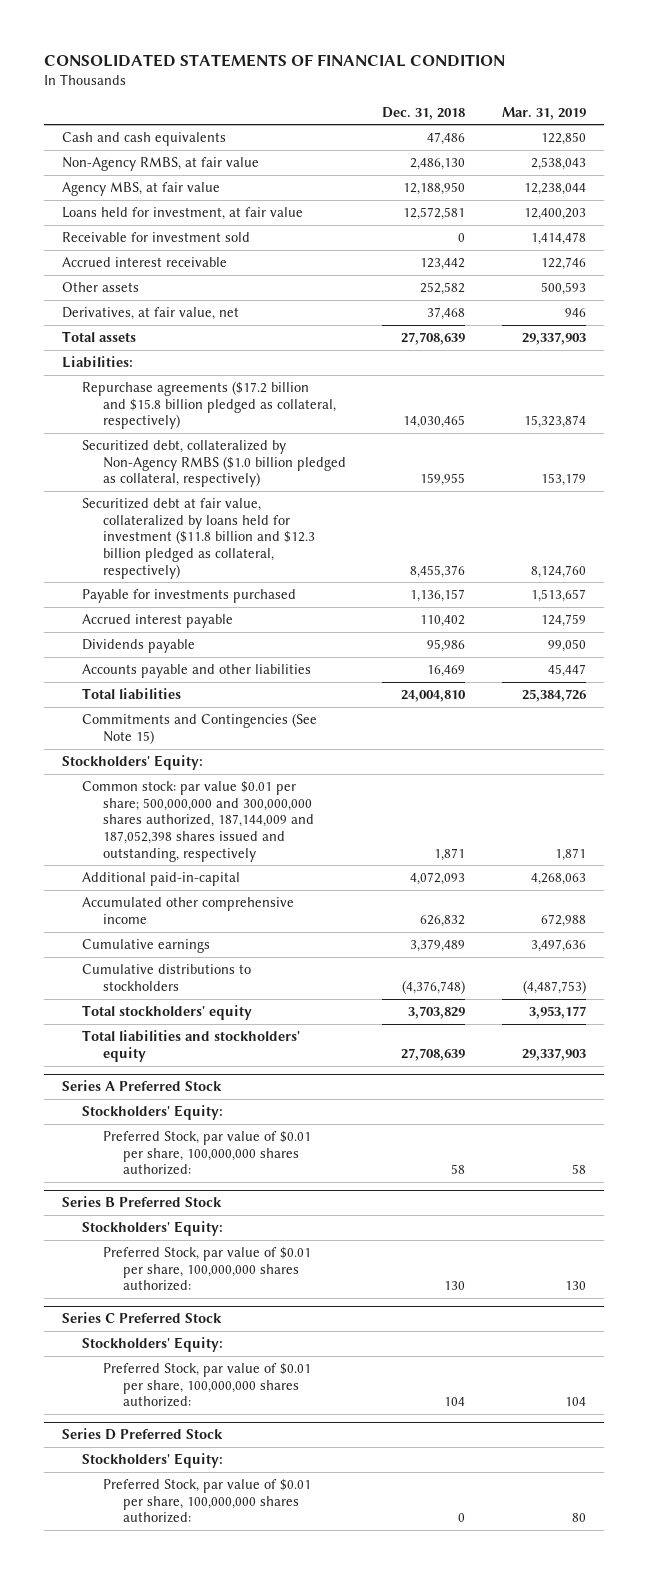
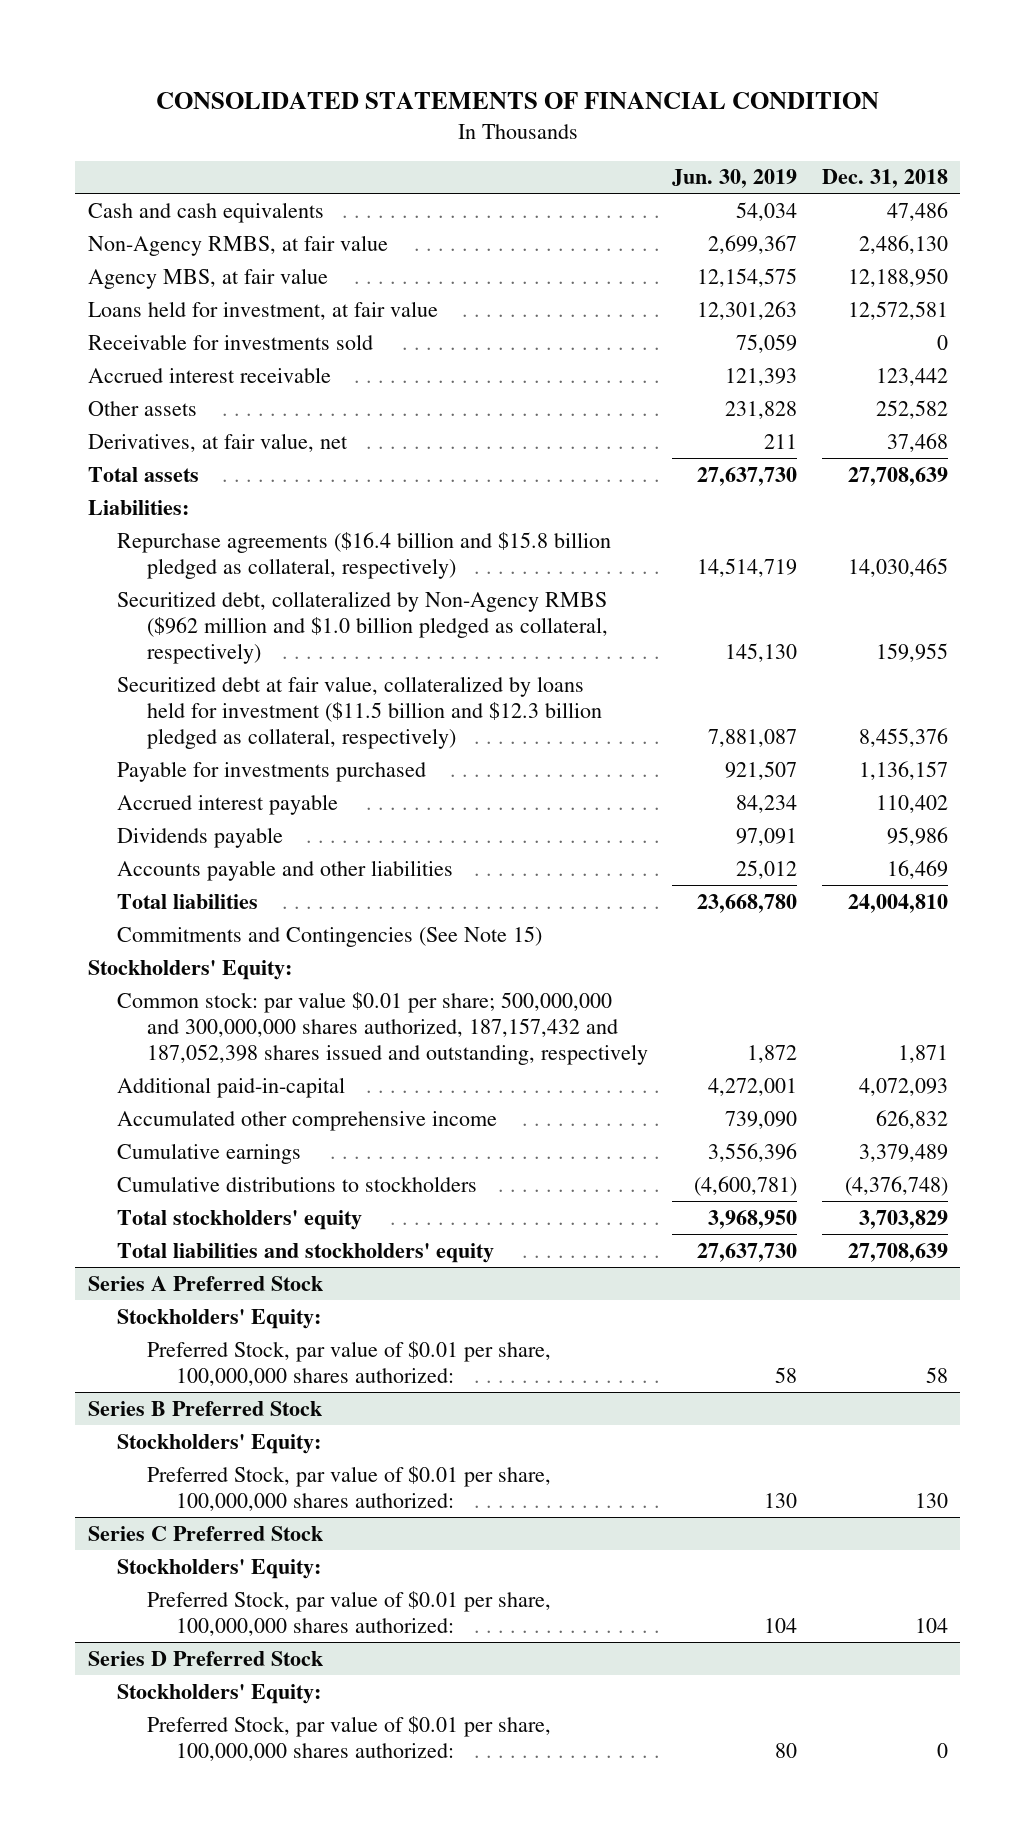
[501,106,586,120] Mar. 31, 2019 -> none
none -> [672,169,798,189] Jun. 30, 2019
[61,232,250,243] Receivable for investment sold -> [87,333,373,350] Receivable for investments sold
[82,381,336,430] Repurchase agreements ($17.2 billion and $15.8 billion pledged as collateral, respectively) -> [117,531,612,579] Repurchase agreements ($16.4 billion and $15.8 billion pledged as collateral, respectively)
[82,440,346,488] Securitized debt, collateralized by Non-Agency RMBS ($1.0 billion pledged as collateral, respectively) -> [117,590,608,664] Securitized debt, collateralized by Non-Agency RMBS ($962 million and $1.0 billion pledged as collateral, respectively)
[82,498,315,579] Securitized debt at fair value, collateralized by loans held for investment ($11.8 billion and $12.3 billion pledged as collateral, respectively) -> [117,675,602,749] Securitized debt at fair value, collateralized by loans held for investment ($11.5 billion and $12.3 billion pledged as collateral, respectively)
[82,781,314,862] Common stock: par value $0.01 per share; 500,000,000 and 300,000,000 shares authorized, 187,144,009 and 187,052,398 shares issued and outstanding, respectively -> [117,991,648,1065] Common stock: par value $0.01 per share; 500,000,000 and 300,000,000 shares authorized, 187,157,432 and 187,052,398 shares issued and outstanding, respectively

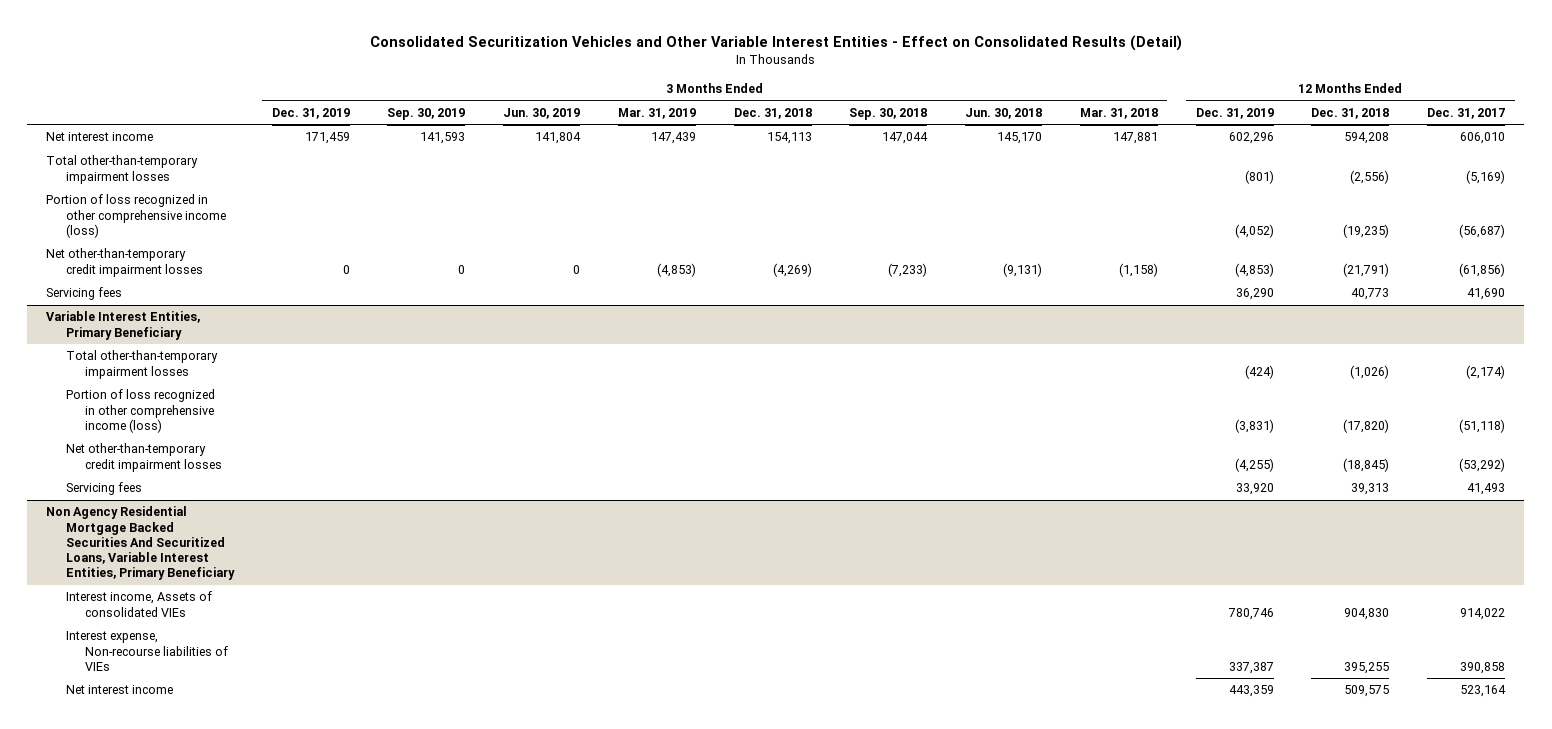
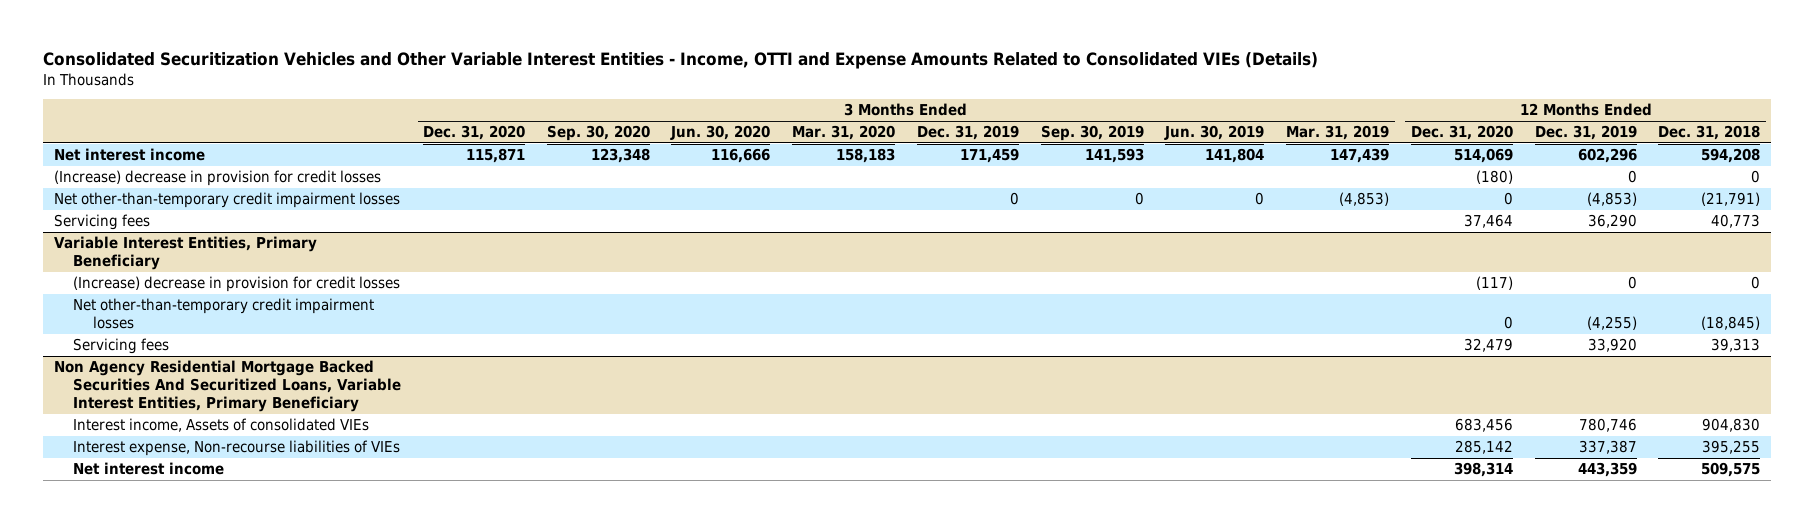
[369,35,1182,52] Consolidated Securitization Vehicles and Other Variable Interest Entities - Effect on Consolidated Results (Detail) -> [42,52,1318,70] Consolidated Securitization Vehicles and Other Variable Interest Entities - Income, OTTI and Expense Amounts Related to Consolidated VIEs (Details)
[733,108,812,120] Dec. 31, 2018 -> none
[849,108,928,121] Sep. 30, 2018 -> none
[965,108,1043,120] Jun. 30, 2018 -> none
[1079,108,1158,120] Mar. 31, 2018 -> none
[1427,108,1506,120] Dec. 31, 2017 -> none
none -> [422,125,525,141] Dec. 31, 2020
none -> [546,125,650,142] Sep. 30, 2020
none -> [670,125,771,141] Jun. 30, 2020
none -> [792,125,896,141] Mar. 31, 2020
none -> [1410,125,1513,141] Dec. 31, 2020
[46,155,199,184] Total other-than-temporary impairment losses -> none
[46,194,226,238] Portion of loss recognized in other comprehensive income (loss) -> none
none -> [53,170,381,187] (Increase) decrease in provision for credit losses
[65,350,218,379] Total other-than-temporary impairment losses -> none
[65,389,215,433] Portion of loss recognized in other comprehensive income (loss) -> none
none -> [73,276,401,293] (Increase) decrease in provision for credit losses

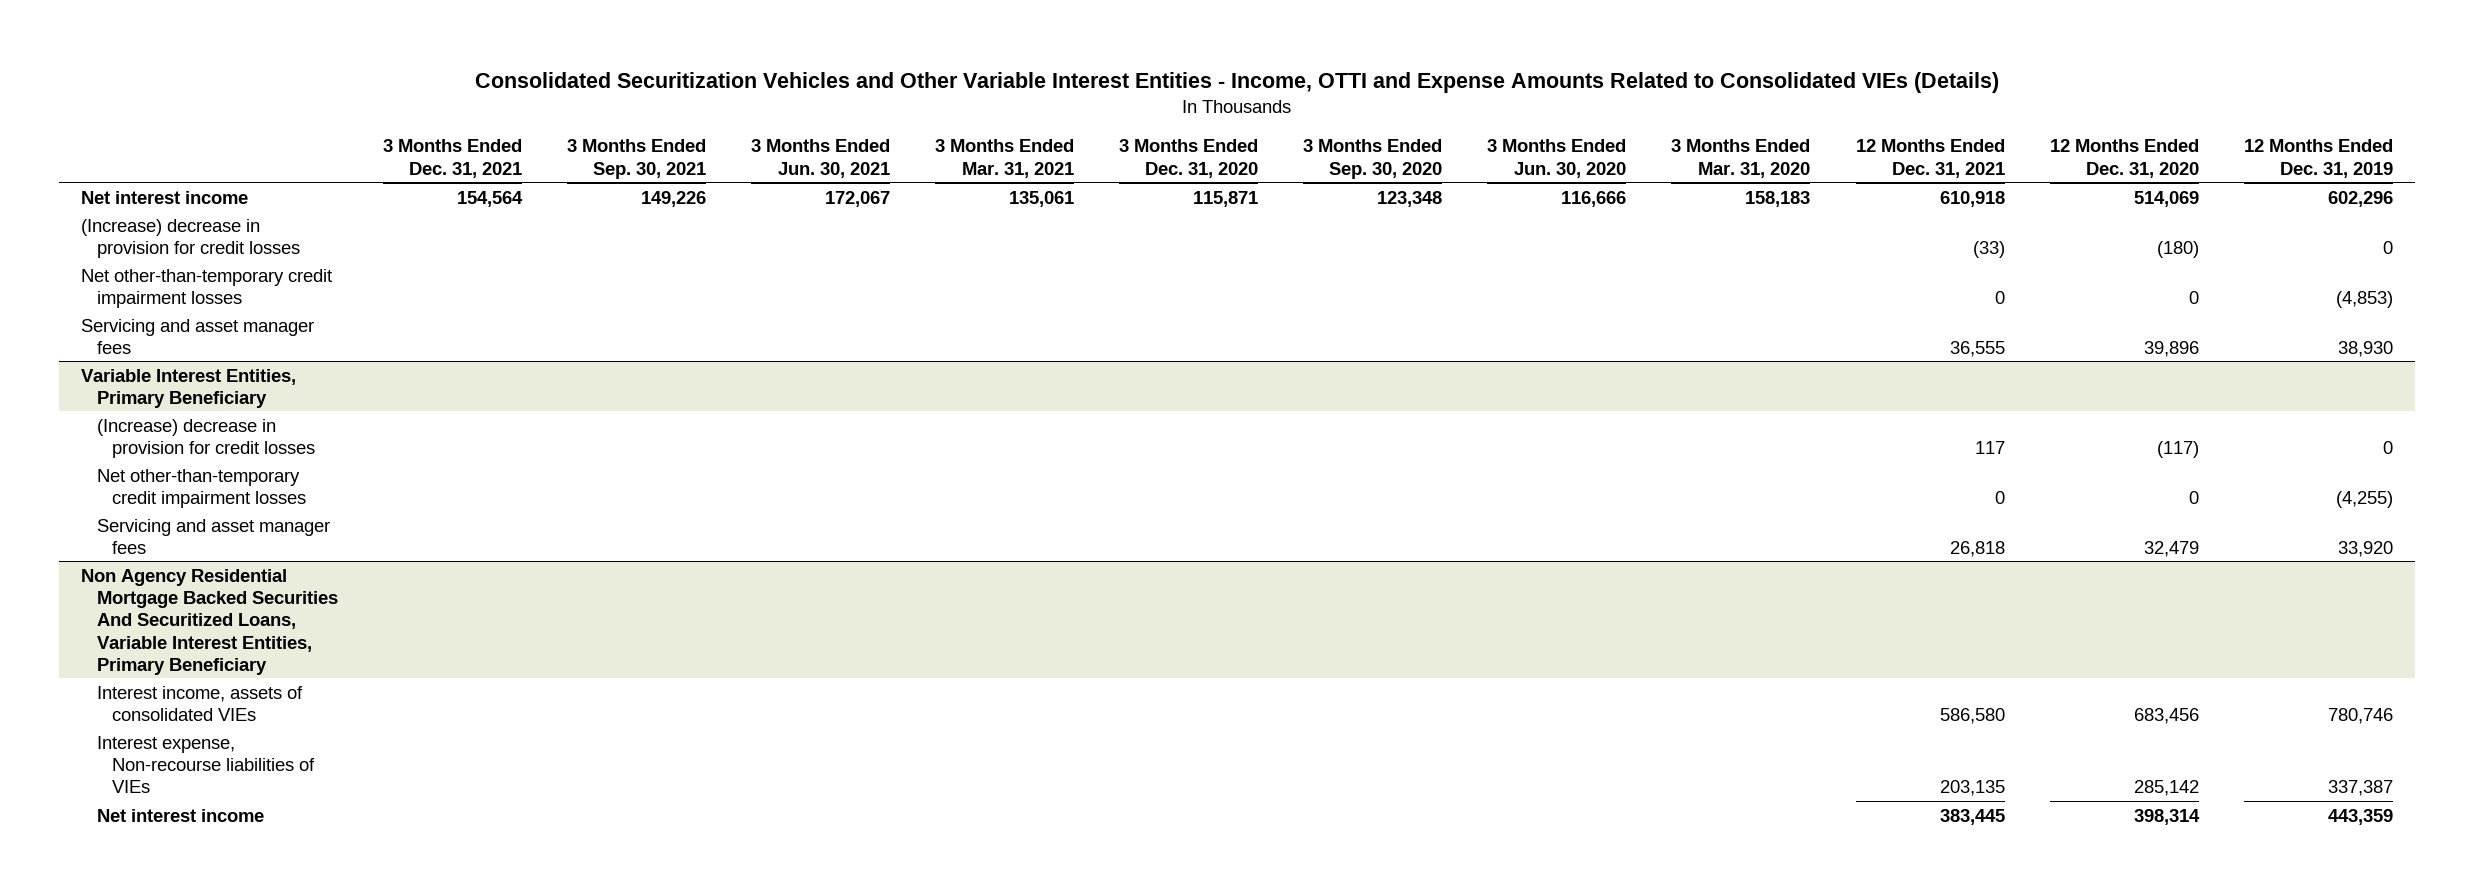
[916,125,1019,141] Dec. 31, 2019 -> none
[1040,125,1144,142] Sep. 30, 2019 -> none
[1164,125,1265,141] Jun. 30, 2019 -> none
[1286,125,1390,141] Mar. 31, 2019 -> none
[1658,125,1761,141] Dec. 31, 2018 -> none
none -> [382,139,522,178] 3 Months Ended Dec. 31, 2021
none -> [566,139,706,179] 3 Months Ended Sep. 30, 2021
none -> [750,139,890,178] 3 Months Ended Jun. 30, 2021
none -> [935,139,1075,178] 3 Months Ended Mar. 31, 2021
none -> [1855,139,2005,178] 12 Months Ended Dec. 31, 2021
[53,214,150,231] Servicing fees -> [81,318,315,354] Servicing and asset manager fees
[1463,214,1513,229] 37,464 -> [2143,340,2199,357] 39,896
[1587,214,1637,229] 36,290 -> [2337,340,2393,357] 38,930
[73,338,170,355] Servicing fees -> [96,518,330,554] Servicing and asset manager fees
[73,418,370,433] Interest income, Assets of consolidated VIEs -> [96,685,303,721] Interest income, assets of consolidated VIEs

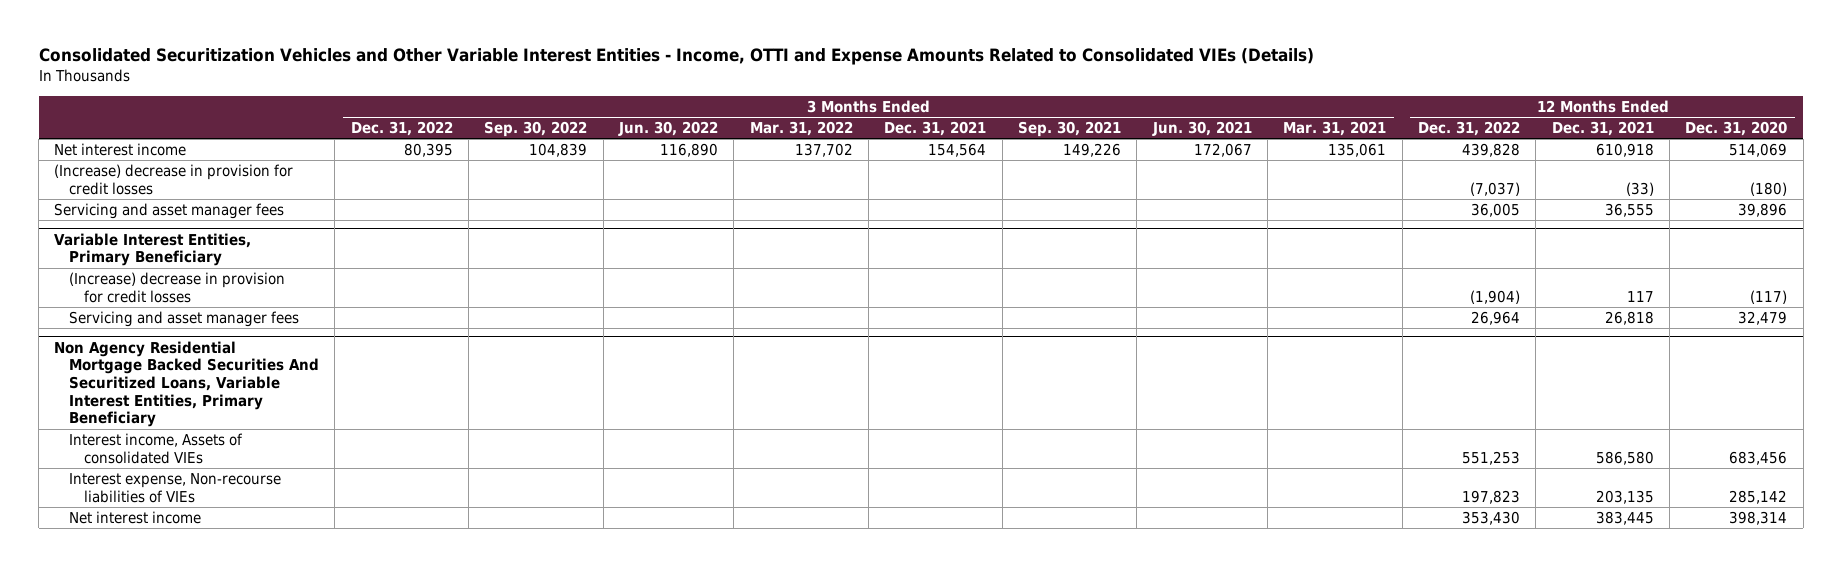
[1119,139,1259,178] 3 Months Ended Dec. 31, 2020 -> none
[1303,139,1443,179] 3 Months Ended Sep. 30, 2020 -> none
[1487,139,1627,178] 3 Months Ended Jun. 30, 2020 -> none
[1671,139,1811,178] 3 Months Ended Mar. 31, 2020 -> none
[2243,139,2393,178] 12 Months Ended Dec. 31, 2019 -> none
none -> [350,120,453,136] Dec. 31, 2022
none -> [484,120,588,137] Sep. 30, 2022
none -> [618,120,719,136] Jun. 30, 2022
none -> [749,120,853,136] Mar. 31, 2022
none -> [1418,120,1521,136] Dec. 31, 2022
[81,268,333,308] Net other-than-temporary credit impairment losses -> none
[96,468,306,508] Net other-than-temporary credit impairment losses -> none
[96,685,303,721] Interest income, assets of consolidated VIEs -> [69,432,244,464] Interest income, Assets of consolidated VIEs

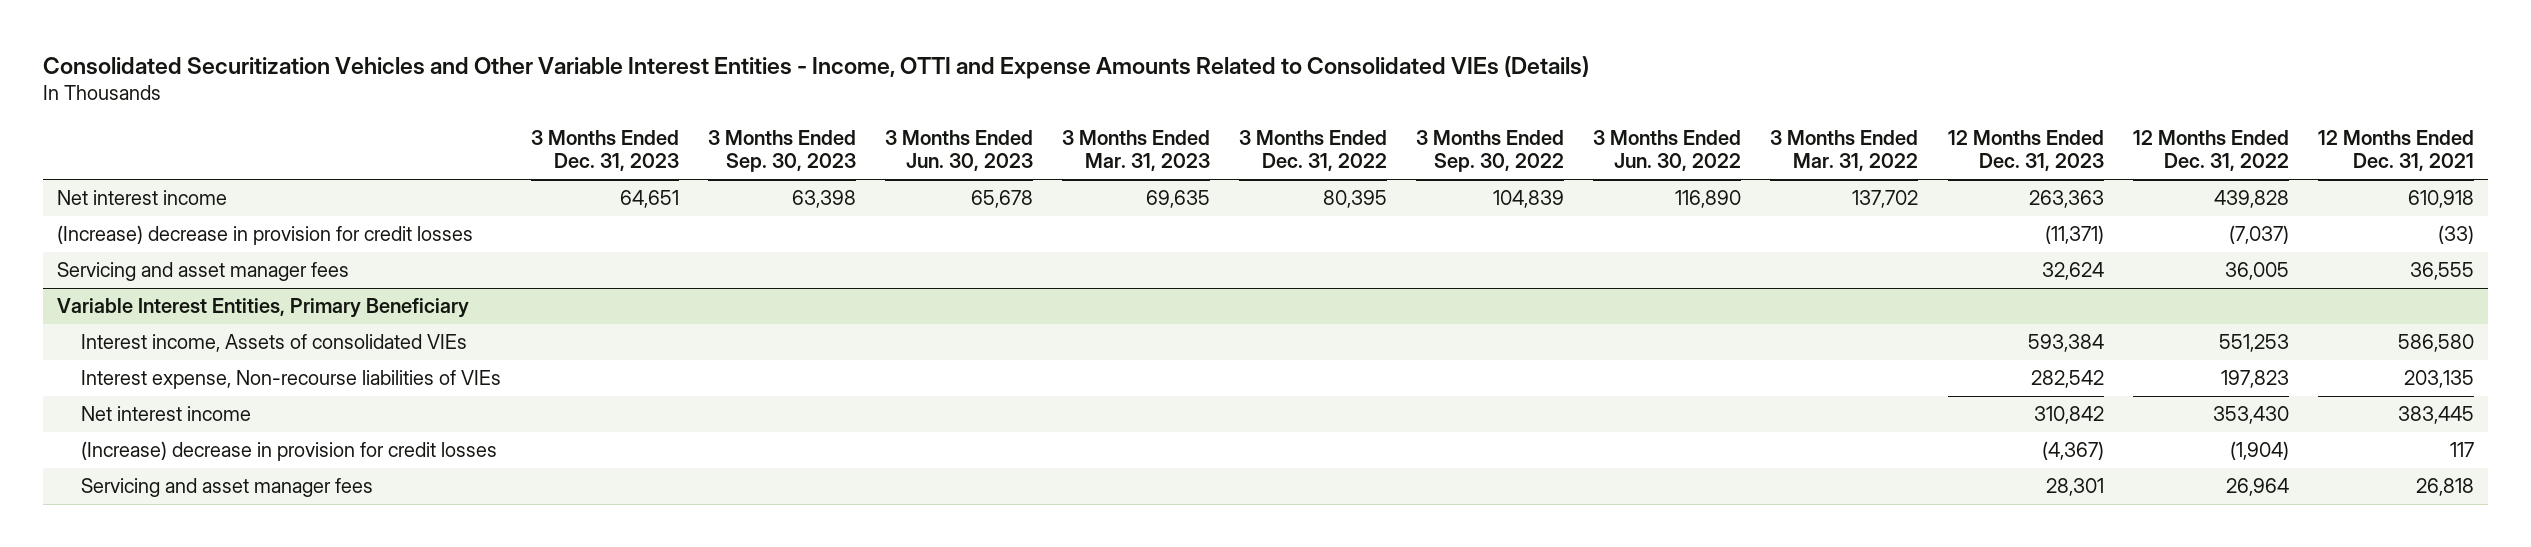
[884,120,987,136] Dec. 31, 2021 -> none
[1018,120,1122,137] Sep. 30, 2021 -> none
[1151,120,1252,136] Jun. 30, 2021 -> none
[1283,120,1387,136] Mar. 31, 2021 -> none
[1685,120,1788,136] Dec. 31, 2020 -> none
none -> [530,130,679,172] 3 Months Ended Dec. 31, 2023
none -> [707,130,856,173] 3 Months Ended Sep. 30, 2023
none -> [884,130,1033,172] 3 Months Ended Jun. 30, 2023
none -> [1061,130,1210,172] 3 Months Ended Mar. 31, 2023
none -> [1947,130,2104,172] 12 Months Ended Dec. 31, 2023
[54,340,320,428] Non Agency Residential Mortgage Backed Securities And Securitized Loans, Variable Interest Entities, Primary Beneficiary -> none
[69,271,286,303] (Increase) decrease in provision for credit losses -> [81,441,498,462] (Increase) decrease in provision for credit losses
[69,310,300,327] Servicing and asset manager fees -> [81,478,374,498] Servicing and asset manager fees

